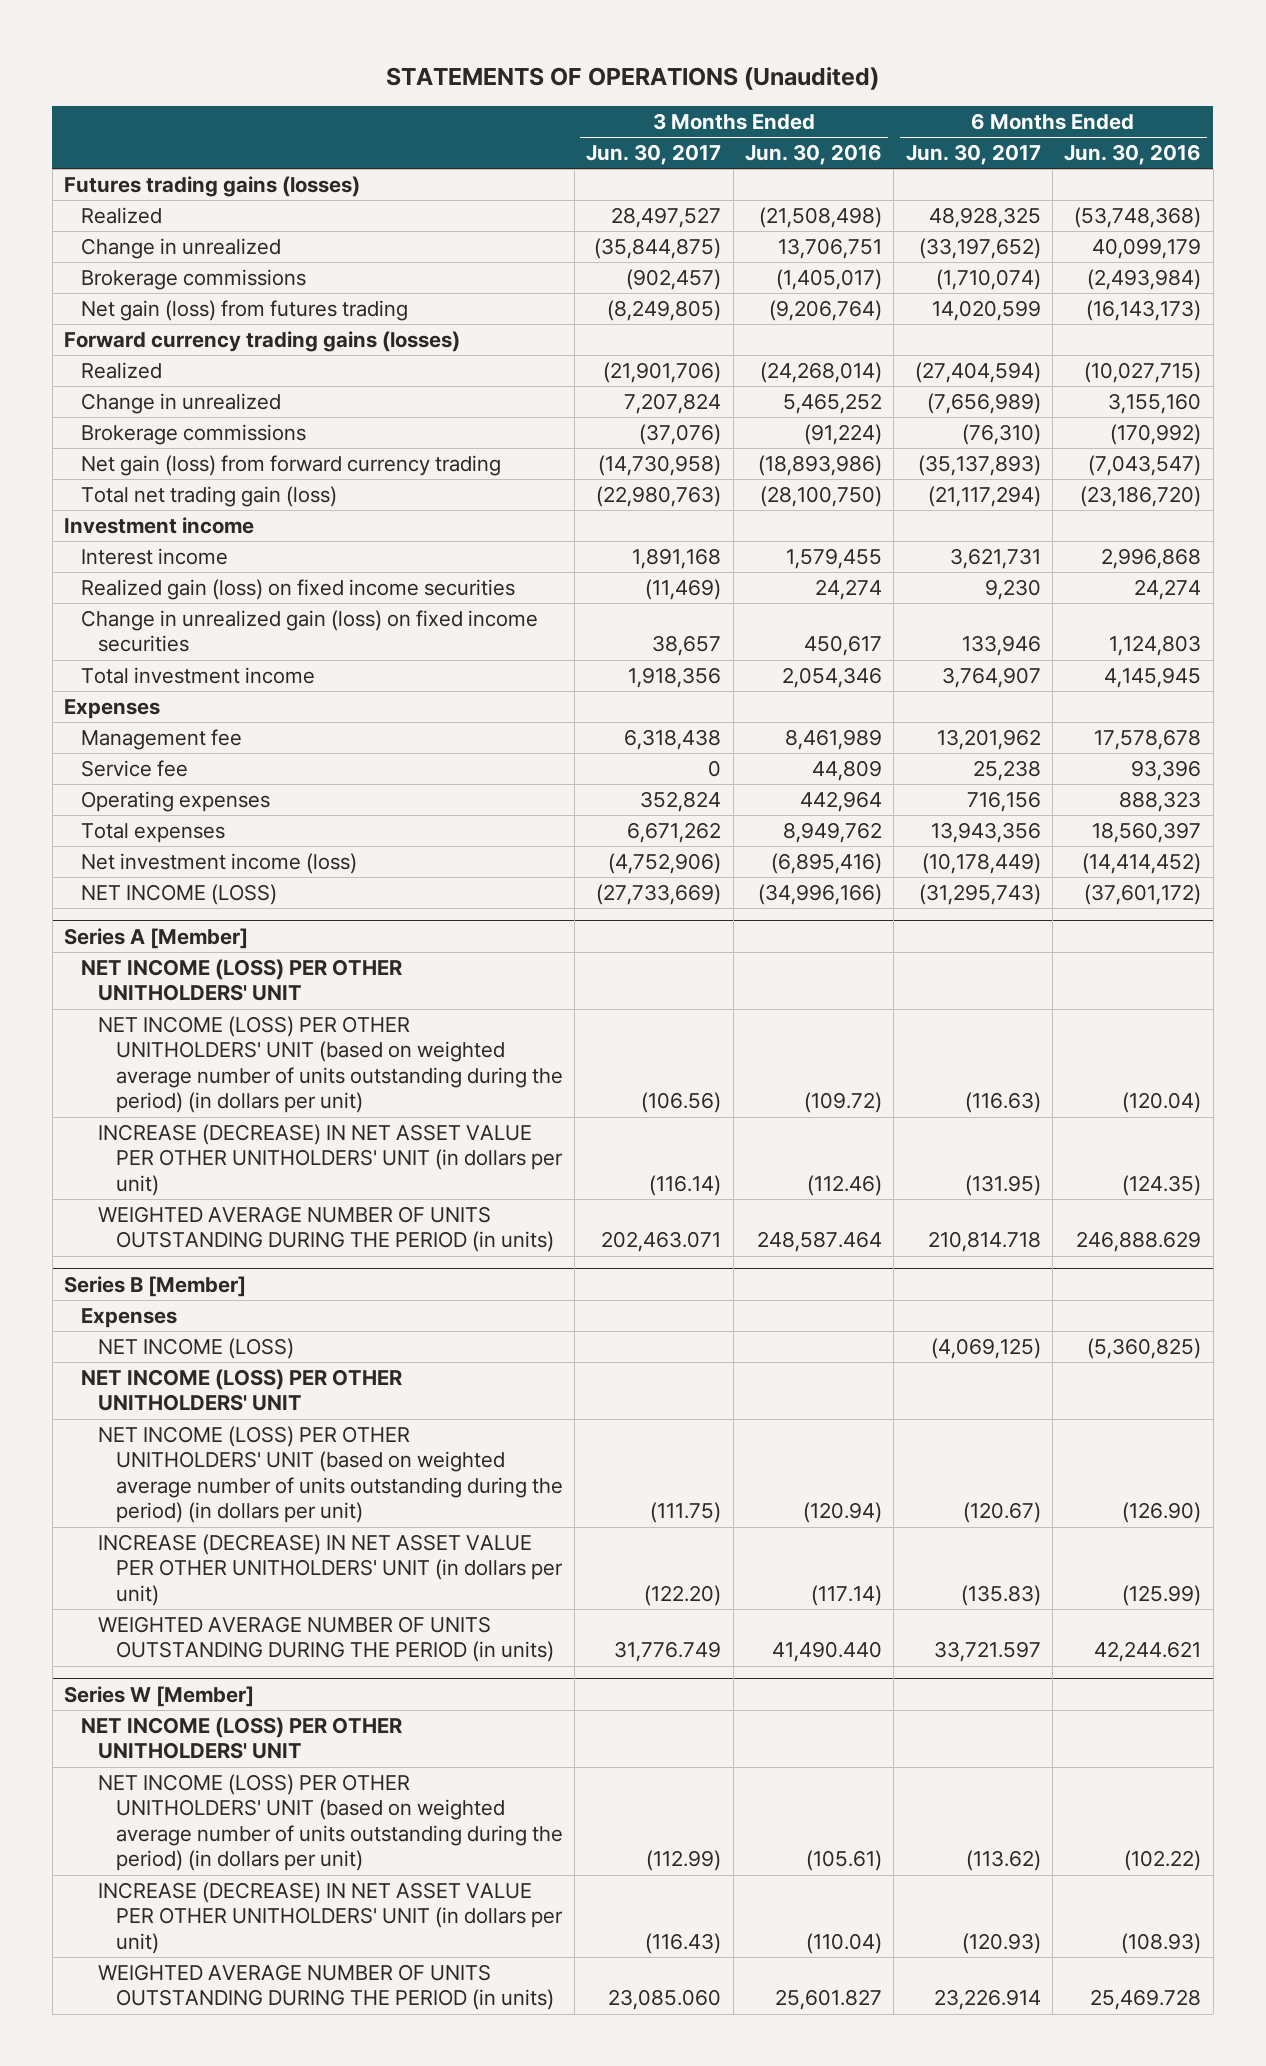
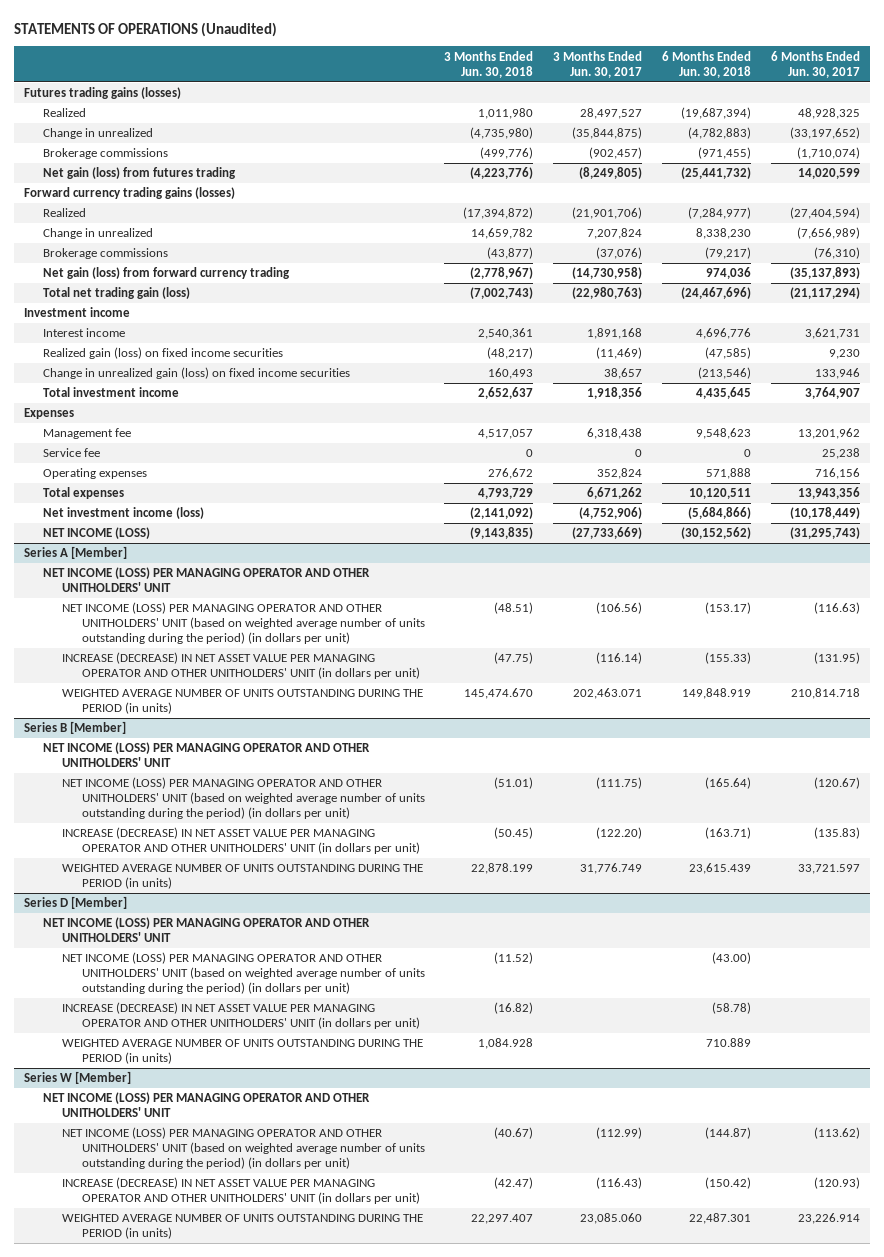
[744,144,882,166] Jun. 30, 2016 -> none
[1064,144,1202,166] Jun. 30, 2016 -> none
none -> [444,50,534,78] 3 Months Ended Jun. 30, 2018
none -> [662,50,752,78] 6 Months Ended Jun. 30, 2018
[81,958,403,1002] NET INCOME (LOSS) PER OTHER UNITHOLDERS' UNIT -> [43,567,371,593] NET INCOME (LOSS) PER MANAGING OPERATOR AND OTHER UNITHOLDERS' UNIT
[98,1015,563,1114] NET INCOME (LOSS) PER OTHER UNITHOLDERS' UNIT (based on weighted average number of units outstanding during the period) (in dollars per unit) -> [62,602,425,645] NET INCOME (LOSS) PER MANAGING OPERATOR AND OTHER UNITHOLDERS' UNIT (based on weighted average number of units outstanding during the period) (in dollars per unit)
[98,1123,563,1196] INCREASE (DECREASE) IN NET ASSET VALUE PER OTHER UNITHOLDERS' UNIT (in dollars per unit) -> [62,652,420,680] INCREASE (DECREASE) IN NET ASSET VALUE PER MANAGING OPERATOR AND OTHER UNITHOLDERS' UNIT (in dollars per unit)
[81,1307,178,1328] Expenses -> none
[98,1337,295,1359] NET INCOME (LOSS) -> none
[81,1368,403,1412] NET INCOME (LOSS) PER OTHER UNITHOLDERS' UNIT -> [43,742,371,768] NET INCOME (LOSS) PER MANAGING OPERATOR AND OTHER UNITHOLDERS' UNIT
[98,1425,563,1524] NET INCOME (LOSS) PER OTHER UNITHOLDERS' UNIT (based on weighted average number of units outstanding during the period) (in dollars per unit) -> [62,777,425,820] NET INCOME (LOSS) PER MANAGING OPERATOR AND OTHER UNITHOLDERS' UNIT (based on weighted average number of units outstanding during the period) (in dollars per unit)
[98,1533,563,1606] INCREASE (DECREASE) IN NET ASSET VALUE PER OTHER UNITHOLDERS' UNIT (in dollars per unit) -> [62,827,420,855] INCREASE (DECREASE) IN NET ASSET VALUE PER MANAGING OPERATOR AND OTHER UNITHOLDERS' UNIT (in dollars per unit)
none -> [23,896,127,910] Series D [Member]
none -> [43,917,371,943] NET INCOME (LOSS) PER MANAGING OPERATOR AND OTHER UNITHOLDERS' UNIT
none -> [62,952,425,995] NET INCOME (LOSS) PER MANAGING OPERATOR AND OTHER UNITHOLDERS' UNIT (based on weighted average number of units outstanding during the period) (in dollars per unit)
none -> [62,1002,420,1030] INCREASE (DECREASE) IN NET ASSET VALUE PER MANAGING OPERATOR AND OTHER UNITHOLDERS' UNIT (in dollars per unit)
none -> [62,1039,424,1065] WEIGHTED AVERAGE NUMBER OF UNITS OUTSTANDING DURING THE PERIOD (in units)
[81,1716,403,1760] NET INCOME (LOSS) PER OTHER UNITHOLDERS' UNIT -> [43,1092,371,1118] NET INCOME (LOSS) PER MANAGING OPERATOR AND OTHER UNITHOLDERS' UNIT
[98,1773,563,1872] NET INCOME (LOSS) PER OTHER UNITHOLDERS' UNIT (based on weighted average number of units outstanding during the period) (in dollars per unit) -> [62,1127,425,1170] NET INCOME (LOSS) PER MANAGING OPERATOR AND OTHER UNITHOLDERS' UNIT (based on weighted average number of units outstanding during the period) (in dollars per unit)
[98,1881,563,1954] INCREASE (DECREASE) IN NET ASSET VALUE PER OTHER UNITHOLDERS' UNIT (in dollars per unit) -> [62,1177,420,1205] INCREASE (DECREASE) IN NET ASSET VALUE PER MANAGING OPERATOR AND OTHER UNITHOLDERS' UNIT (in dollars per unit)

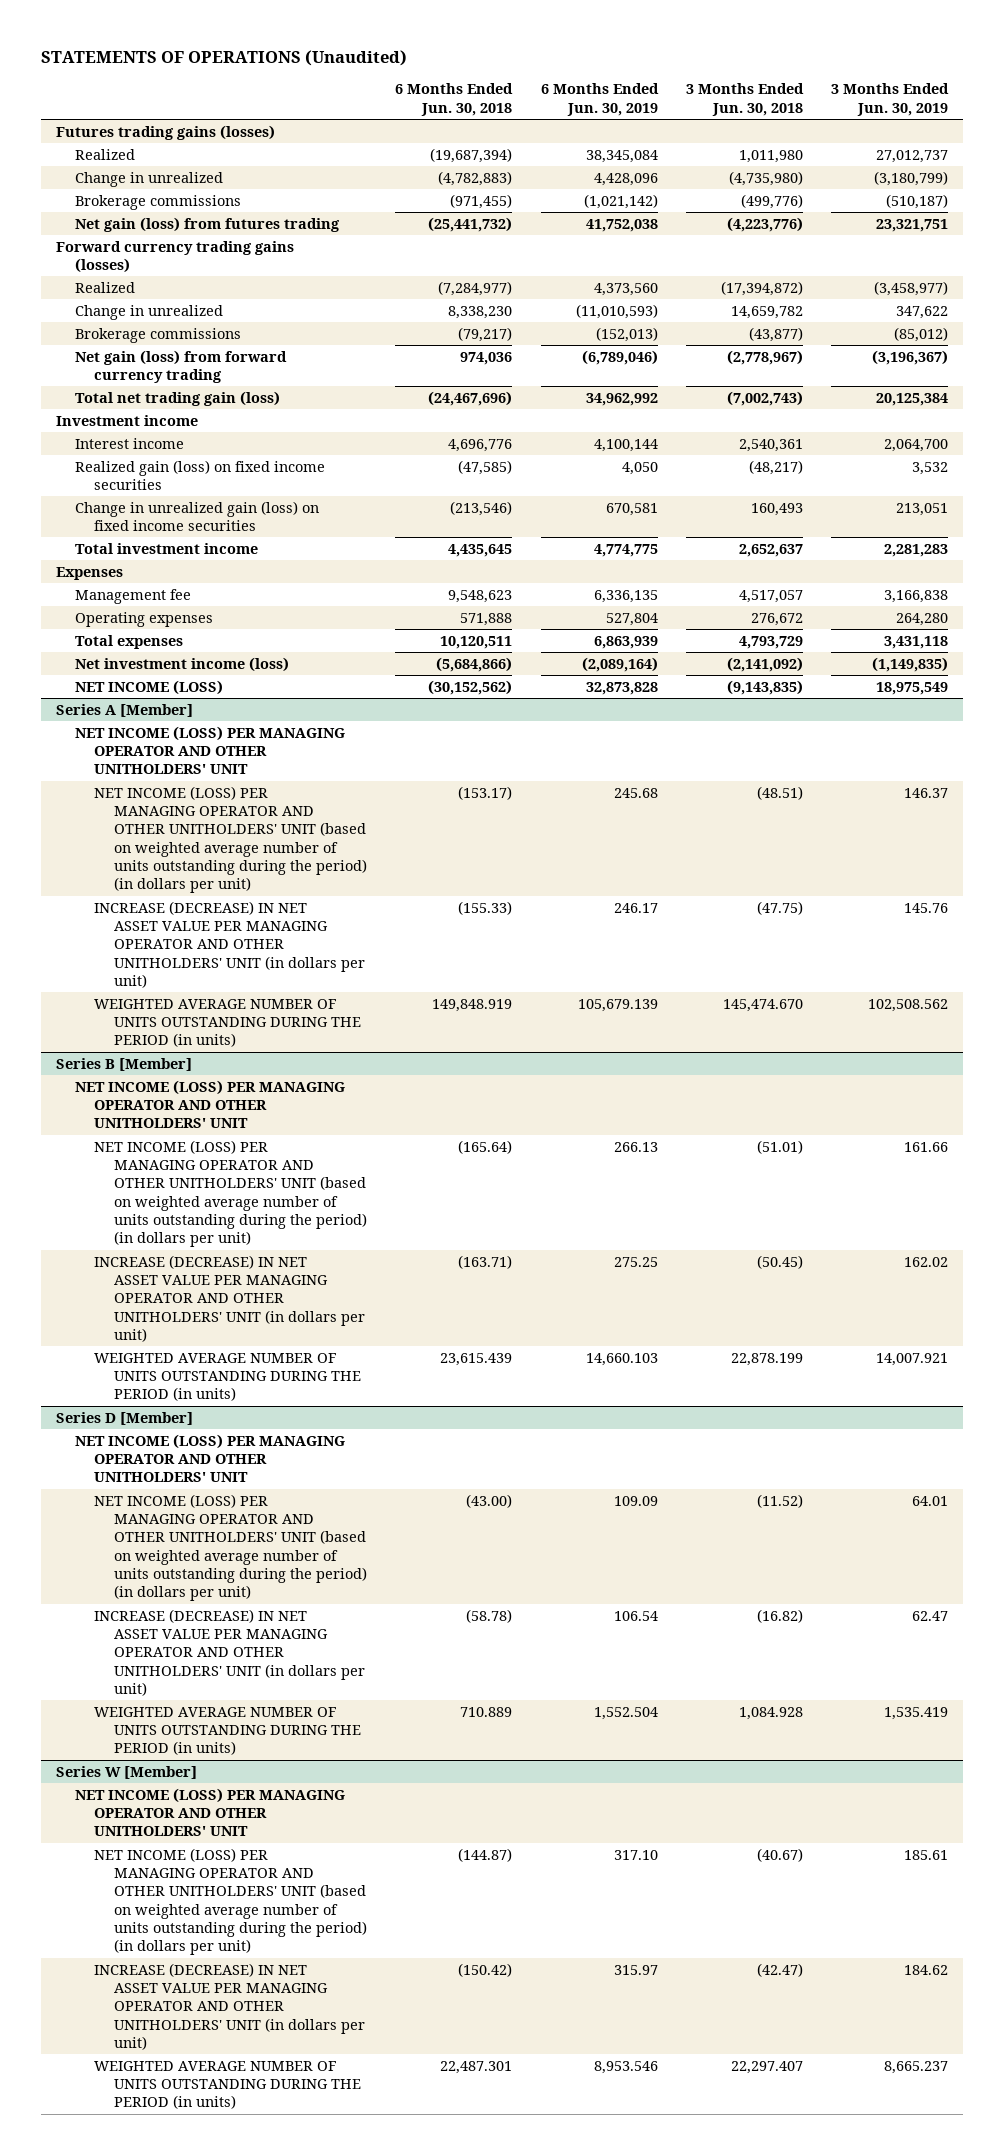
[553,50,643,78] 3 Months Ended Jun. 30, 2017 -> none
[770,50,860,78] 6 Months Ended Jun. 30, 2017 -> none
none -> [540,83,659,116] 6 Months Ended Jun. 30, 2019
none -> [831,83,950,116] 3 Months Ended Jun. 30, 2019
[43,448,101,458] Service fee -> none

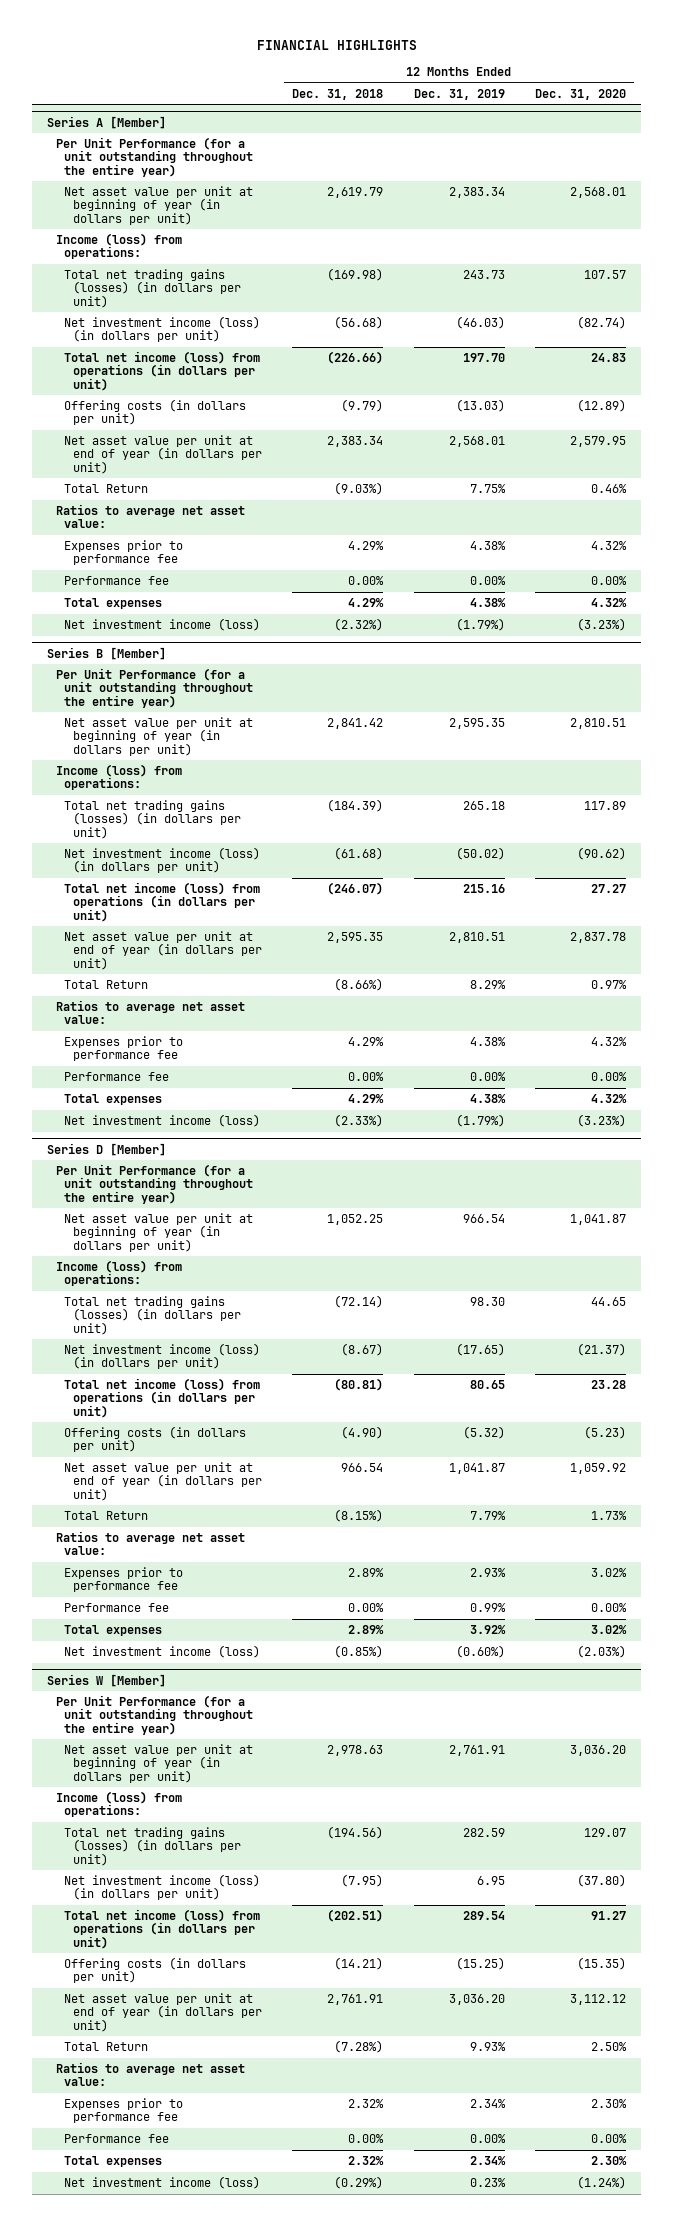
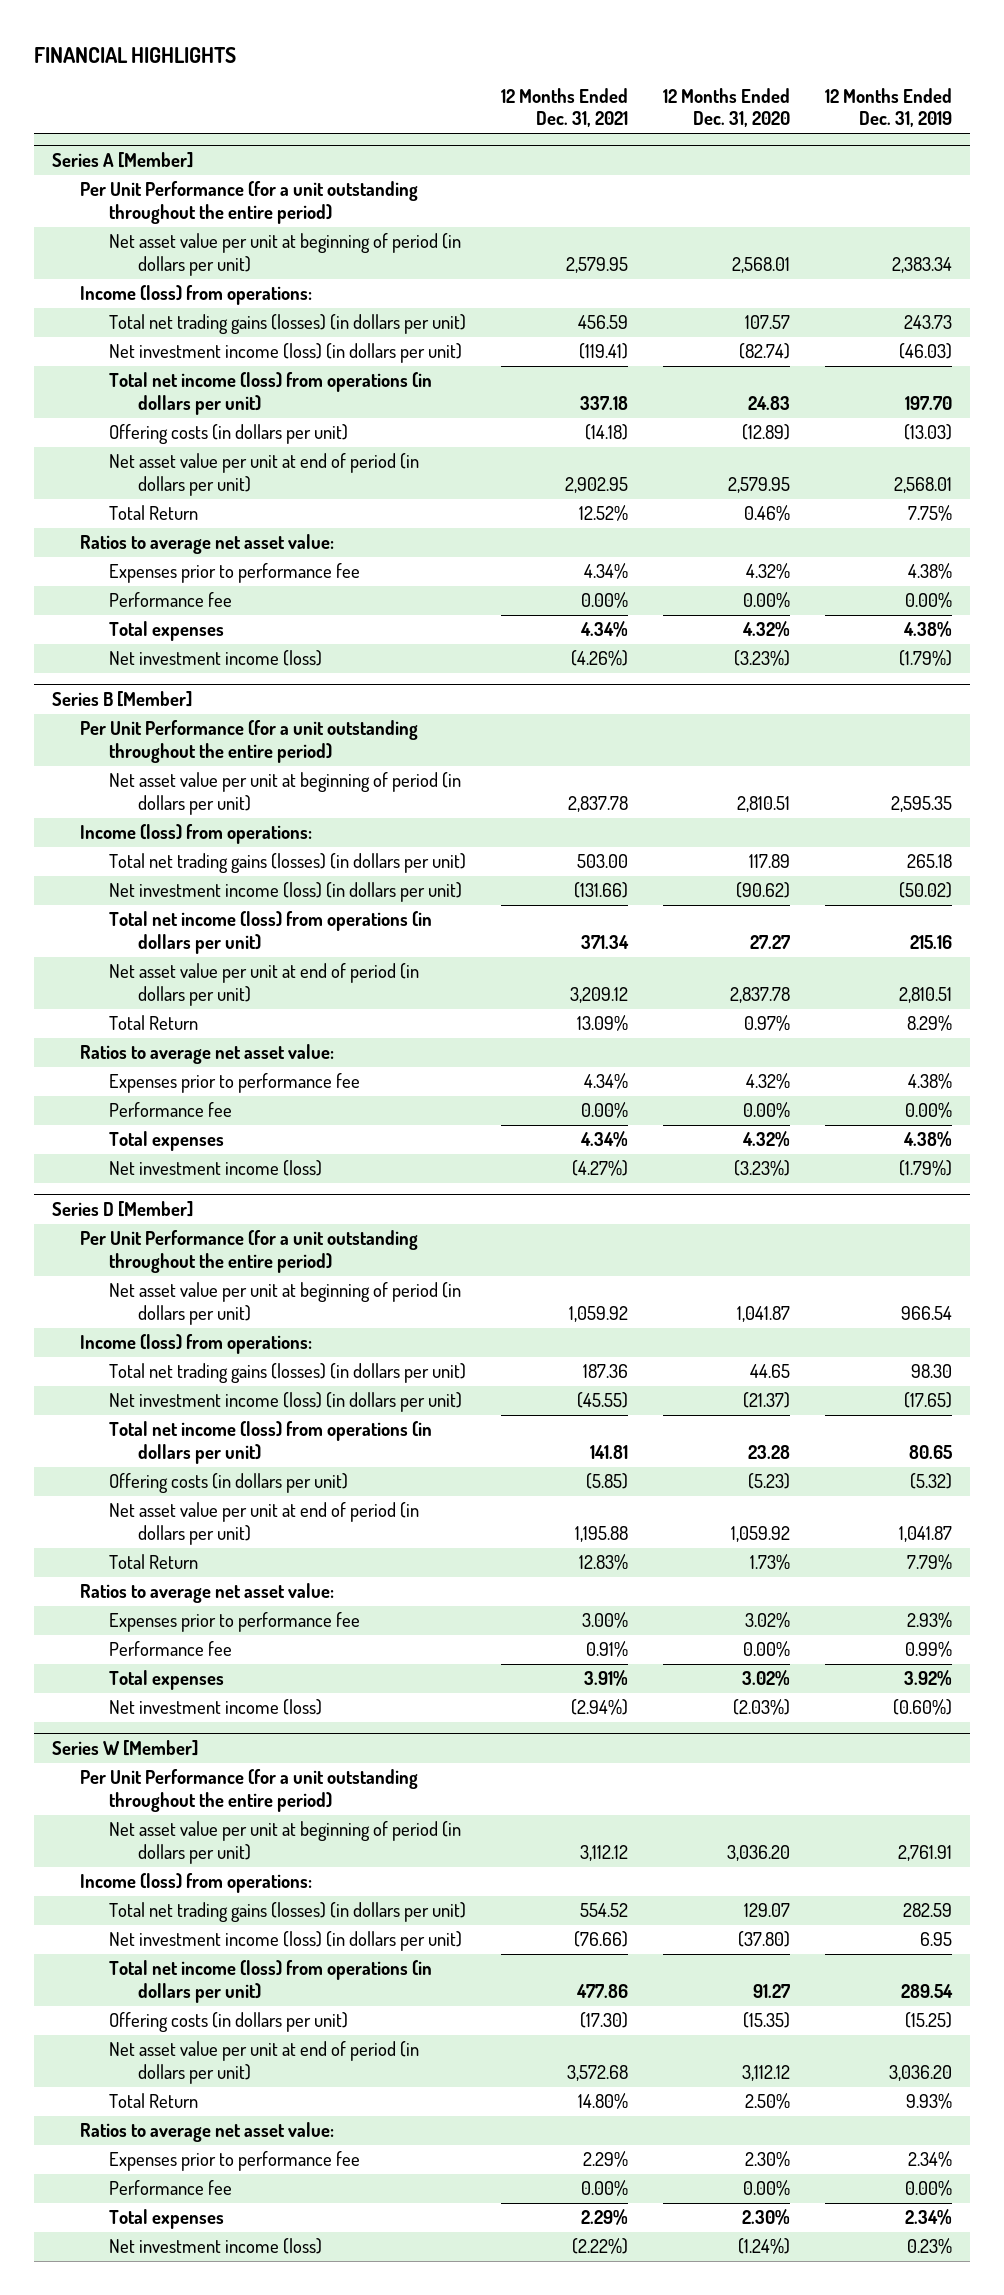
[292,88,384,100] Dec. 31, 2018 -> none
none -> [501,87,629,128] 12 Months Ended Dec. 31, 2021
[55,136,254,177] Per Unit Performance (for a unit outstanding throughout the entire year) -> [80,181,419,224] Per Unit Performance (for a unit outstanding throughout the entire period)
[64,185,254,225] Net asset value per unit at beginning of year (in dollars per unit) -> [109,233,462,276] Net asset value per unit at beginning of period (in dollars per unit)
[64,434,262,474] Net asset value per unit at end of year (in dollars per unit) -> [109,453,420,496] Net asset value per unit at end of period (in dollars per unit)
[55,667,254,708] Per Unit Performance (for a unit outstanding throughout the entire year) -> [80,720,419,763] Per Unit Performance (for a unit outstanding throughout the entire period)
[64,716,254,756] Net asset value per unit at beginning of year (in dollars per unit) -> [109,772,462,815] Net asset value per unit at beginning of period (in dollars per unit)
[64,930,262,970] Net asset value per unit at end of year (in dollars per unit) -> [109,963,420,1006] Net asset value per unit at end of period (in dollars per unit)
[55,1163,254,1204] Per Unit Performance (for a unit outstanding throughout the entire year) -> [80,1230,419,1273] Per Unit Performance (for a unit outstanding throughout the entire period)
[64,1212,254,1252] Net asset value per unit at beginning of year (in dollars per unit) -> [109,1282,462,1325] Net asset value per unit at beginning of period (in dollars per unit)
[64,1461,262,1501] Net asset value per unit at end of year (in dollars per unit) -> [109,1502,420,1545] Net asset value per unit at end of period (in dollars per unit)
[55,1694,254,1735] Per Unit Performance (for a unit outstanding throughout the entire year) -> [80,1769,419,1812] Per Unit Performance (for a unit outstanding throughout the entire period)
[64,1743,254,1783] Net asset value per unit at beginning of year (in dollars per unit) -> [109,1821,462,1864] Net asset value per unit at beginning of period (in dollars per unit)
[64,1992,262,2032] Net asset value per unit at end of year (in dollars per unit) -> [109,2041,420,2084] Net asset value per unit at end of period (in dollars per unit)

